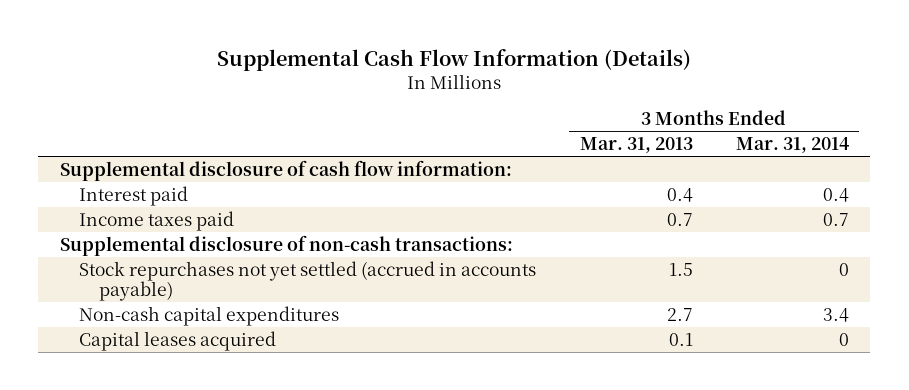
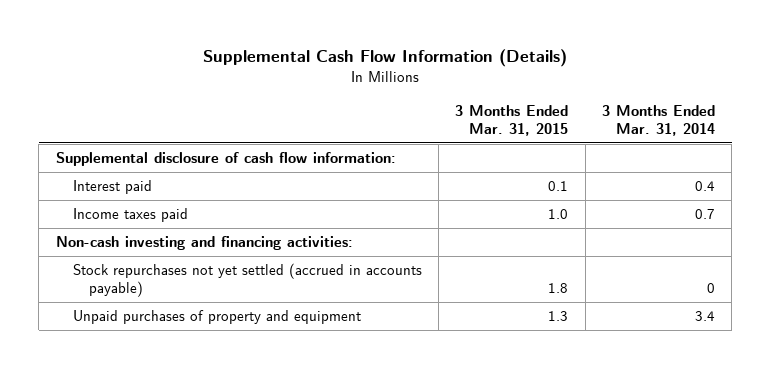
[579,137,693,154] Mar. 31, 2013 -> none
none -> [455,105,569,136] 3 Months Ended Mar. 31, 2015
[60,234,514,256] Supplemental disclosure of non-cash transactions: -> [55,236,353,251] Non-cash investing and financing activities:
[79,330,277,351] Capital leases acquired -> none
[79,305,340,326] Non-cash capital expenditures -> [72,310,361,325] Unpaid purchases of property and equipment

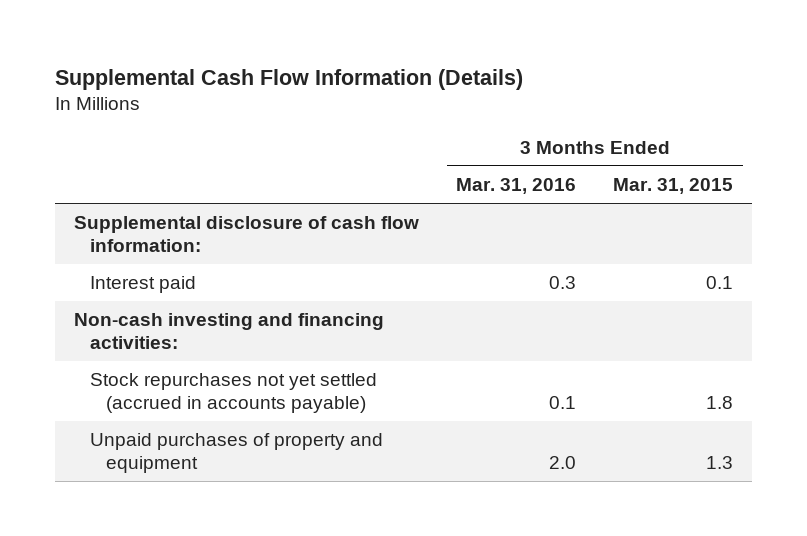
[602,105,716,136] 3 Months Ended Mar. 31, 2014 -> none
none -> [456,178,577,195] Mar. 31, 2016
[72,208,188,223] Income taxes paid -> none

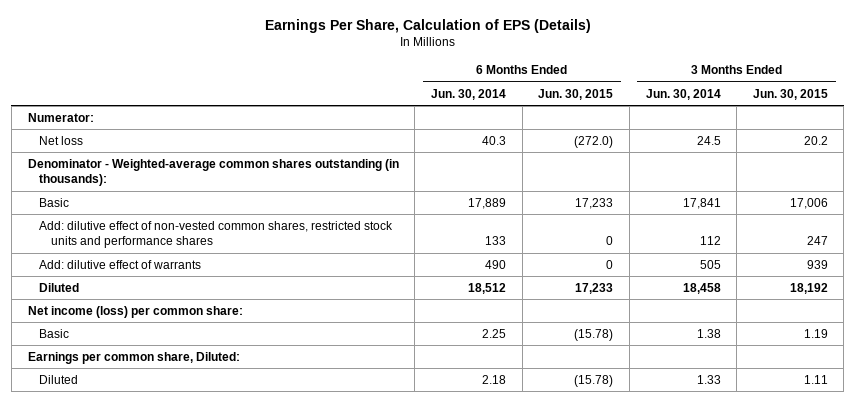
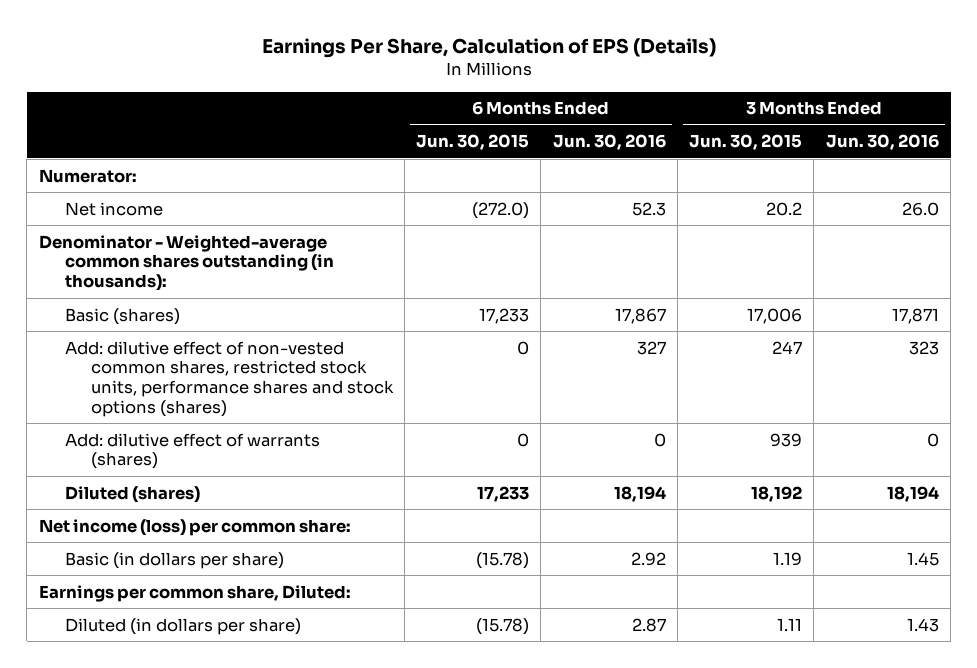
[430,88,506,100] Jun. 30, 2014 -> none
[645,88,721,100] Jun. 30, 2014 -> none
none -> [552,134,666,151] Jun. 30, 2016
none -> [825,134,939,151] Jun. 30, 2016
[39,135,84,145] Net loss -> [64,201,163,216] Net income
[39,197,70,207] Basic -> [64,307,180,325] Basic (shares)
[39,220,394,249] Add: dilutive effect of non-vested common shares, restricted stock units and performance shares -> [64,340,394,417] Add: dilutive effect of non-vested common shares, restricted stock units, performance shares and stock options (shares)
[39,259,202,269] Add: dilutive effect of warrants -> [64,432,320,470] Add: dilutive effect of warrants (shares)
[39,282,80,292] Diluted -> [64,485,200,503] Diluted (shares)
[39,328,70,338] Basic -> [64,551,284,569] Basic (in dollars per share)
[39,374,79,384] Diluted -> [64,617,301,635] Diluted (in dollars per share)

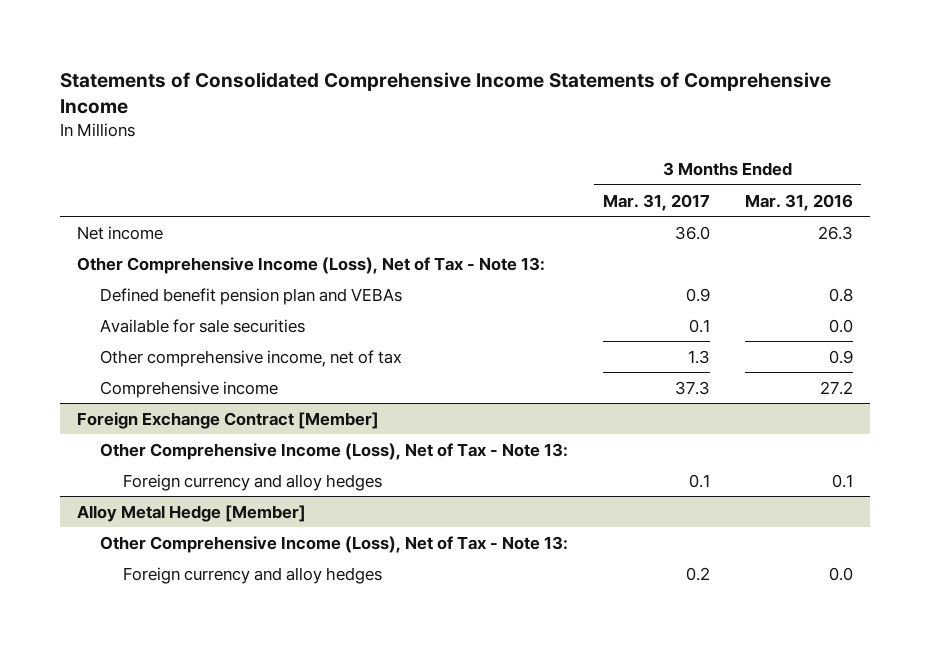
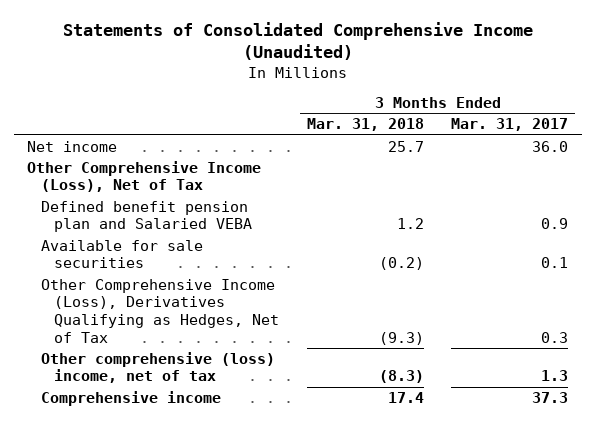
[59,71,831,115] Statements of Consolidated Comprehensive Income Statements of Comprehensive Income -> [62,21,533,61] Statements of Consolidated Comprehensive Income (Unaudited)
[744,193,853,211] Mar. 31, 2016 -> none
none -> [306,118,424,132] Mar. 31, 2018
[77,256,546,274] Other Comprehensive Income (Loss), Net of Tax - Note 13: -> [27,160,262,193] Other Comprehensive Income (Loss), Net of Tax
[99,287,402,305] Defined benefit pension plan and VEBAs -> [40,200,253,233] Defined benefit pension plan and Salaried VEBA
none -> [40,278,280,343] Other Comprehensive Income (Loss), Derivatives Qualifying as Hedges, Net of Tax
[99,349,402,367] Other comprehensive income, net of tax -> [40,351,275,384] Other comprehensive (loss) income, net of tax
[77,411,380,429] Foreign Exchange Contract [Member] -> none
[99,442,568,460] Other Comprehensive Income (Loss), Net of Tax - Note 13: -> none
[122,473,382,491] Foreign currency and alloy hedges -> none
[77,504,307,522] Alloy Metal Hedge [Member] -> none
[99,535,568,553] Other Comprehensive Income (Loss), Net of Tax - Note 13: -> none
[122,566,382,584] Foreign currency and alloy hedges -> none

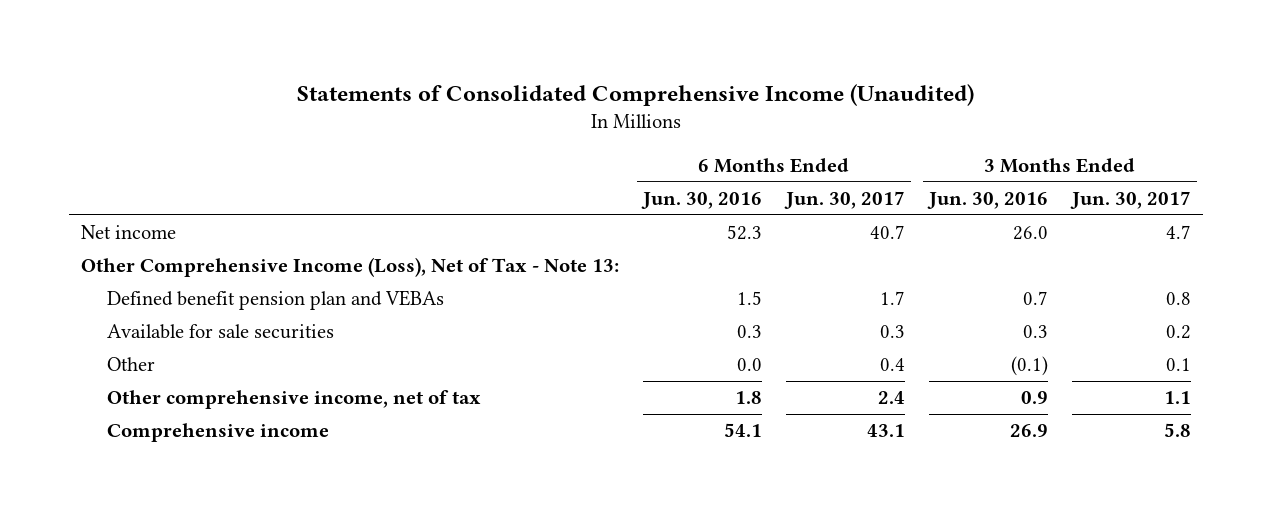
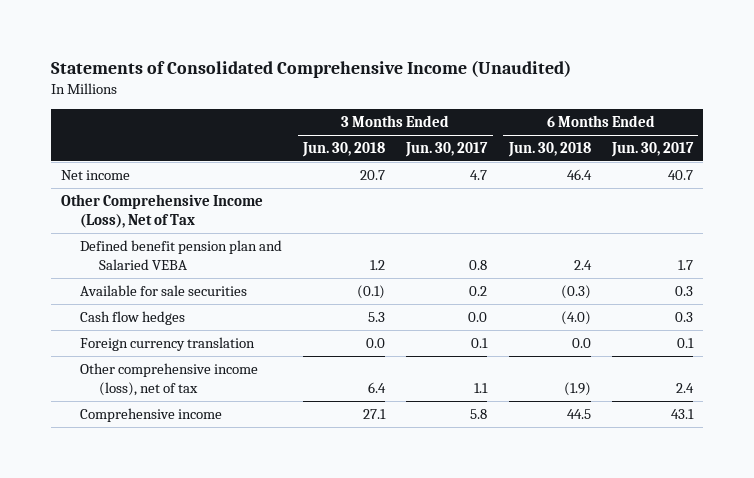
[641,191,763,209] Jun. 30, 2016 -> none
[926,191,1048,209] Jun. 30, 2016 -> none
none -> [302,142,386,158] Jun. 30, 2018
none -> [507,142,591,158] Jun. 30, 2018
[81,257,620,278] Other Comprehensive Income (Loss), Net of Tax - Note 13: -> [61,194,264,229] Other Comprehensive Income (Loss), Net of Tax
[106,290,444,311] Defined benefit pension plan and VEBAs -> [80,240,283,271] Defined benefit pension plan and Salaried VEBA
[106,357,155,372] Other -> none
none -> [80,311,186,326] Cash flow hedges
none -> [80,337,256,352] Foreign currency translation
[106,390,481,410] Other comprehensive income, net of tax -> [80,363,259,397] Other comprehensive income (loss), net of tax

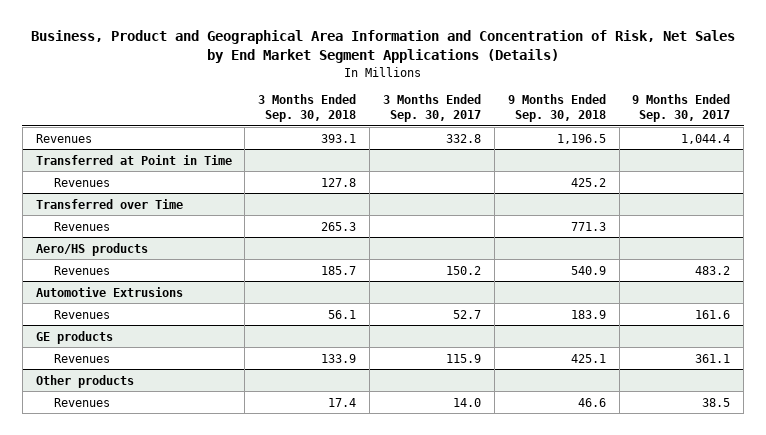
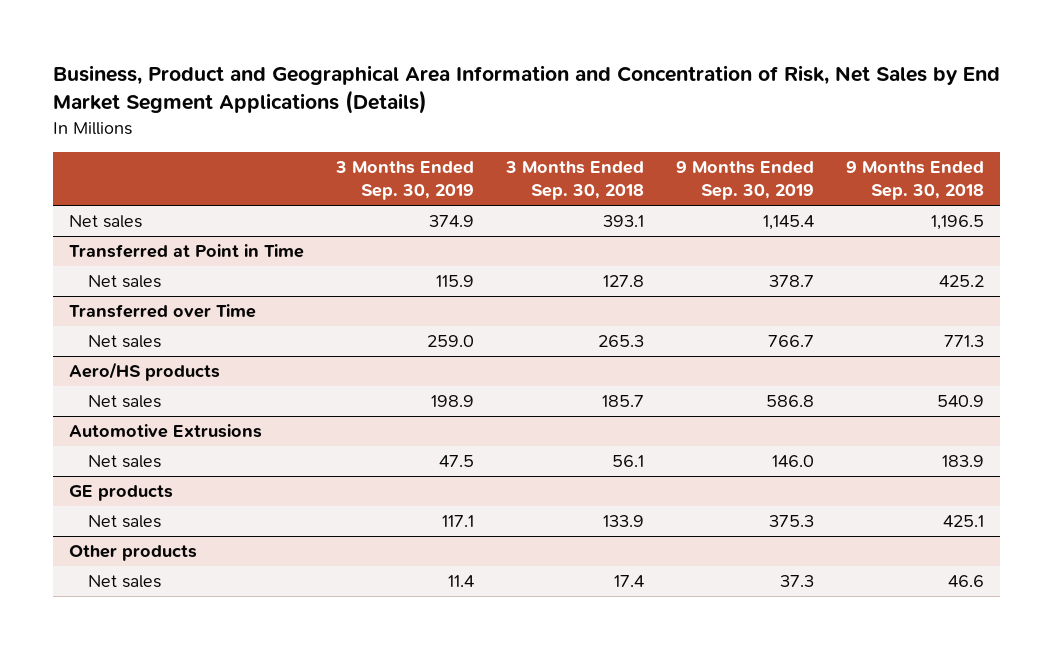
[382,94,481,123] 3 Months Ended Sep. 30, 2017 -> none
[632,94,731,123] 9 Months Ended Sep. 30, 2017 -> none
none -> [335,161,475,201] 3 Months Ended Sep. 30, 2019
none -> [676,161,815,201] 9 Months Ended Sep. 30, 2019
[35,133,92,143] Revenues -> [68,215,142,229] Net sales
[53,177,110,187] Revenues -> [87,275,161,289] Net sales
[53,221,110,231] Revenues -> [87,335,161,349] Net sales
[53,265,110,275] Revenues -> [87,395,161,409] Net sales
[53,309,110,319] Revenues -> [87,455,161,469] Net sales
[53,353,110,363] Revenues -> [87,515,161,529] Net sales
[53,397,110,407] Revenues -> [87,575,161,589] Net sales

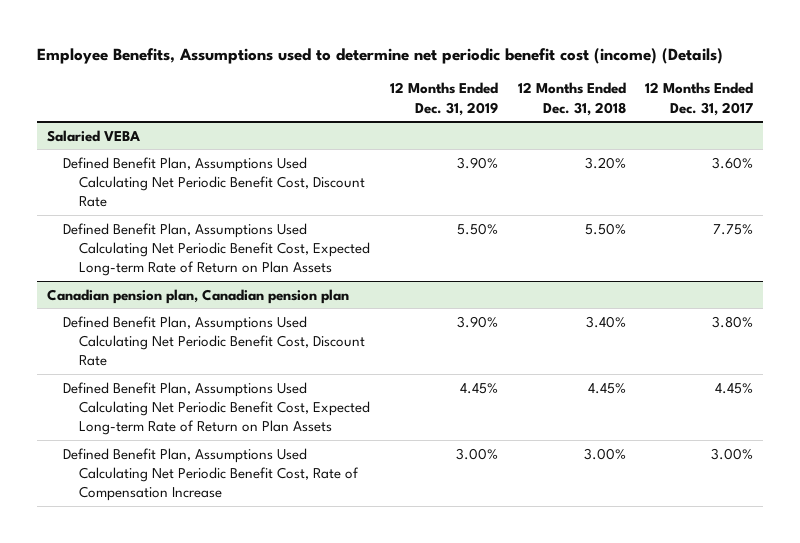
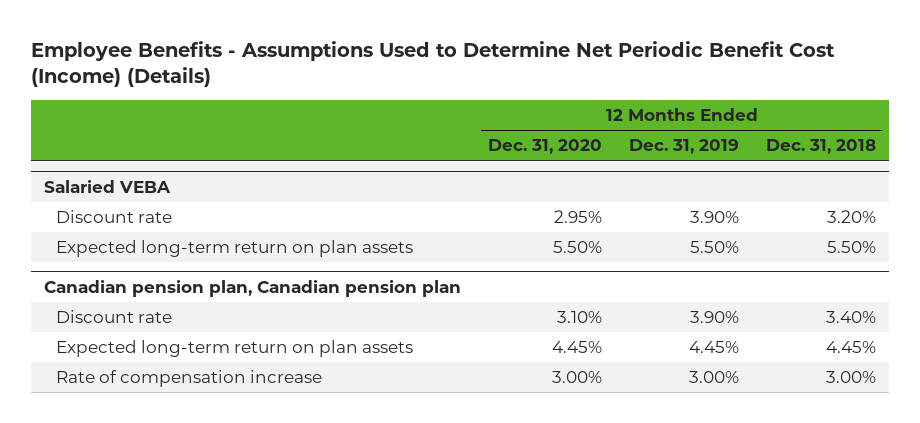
[36,48,723,65] Employee Benefits, Assumptions used to determine net periodic benefit cost (income) (Details) -> [30,40,835,87] Employee Benefits - Assumptions Used to Determine Net Periodic Benefit Cost (Income) (Details)
[645,82,754,116] 12 Months Ended Dec. 31, 2017 -> none
none -> [487,139,602,155] Dec. 31, 2020
[63,156,366,207] Defined Benefit Plan, Assumptions Used Calculating Net Periodic Benefit Cost, Discount Rate -> [56,210,173,224] Discount rate
[63,222,371,276] Defined Benefit Plan, Assumptions Used Calculating Net Periodic Benefit Cost, Expected Long-term Rate of Return on Plan Assets -> [56,240,414,258] Expected long-term return on plan assets
[63,315,366,366] Defined Benefit Plan, Assumptions Used Calculating Net Periodic Benefit Cost, Discount Rate -> [56,310,173,324] Discount rate
[63,381,371,435] Defined Benefit Plan, Assumptions Used Calculating Net Periodic Benefit Cost, Expected Long-term Rate of Return on Plan Assets -> [56,340,414,358] Expected long-term return on plan assets
[63,447,360,501] Defined Benefit Plan, Assumptions Used Calculating Net Periodic Benefit Cost, Rate of Compensation Increase -> [56,370,323,388] Rate of compensation increase

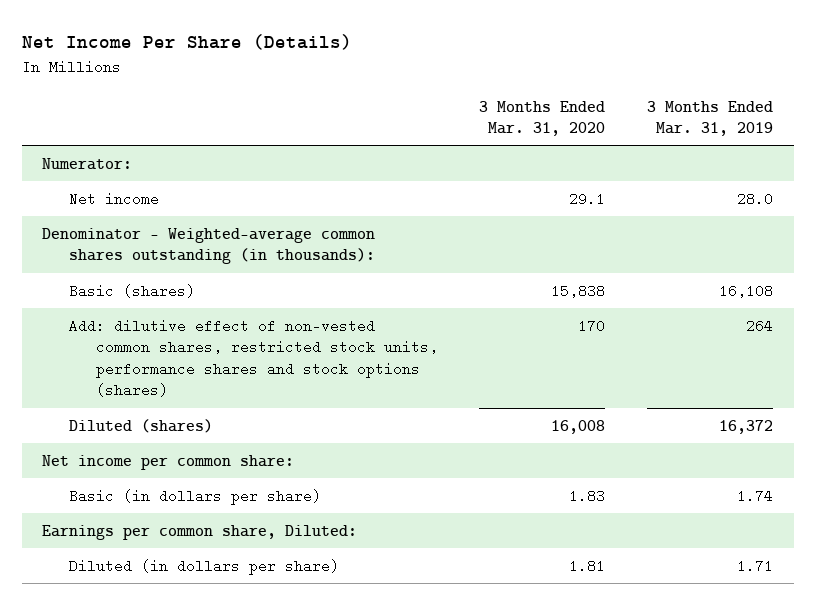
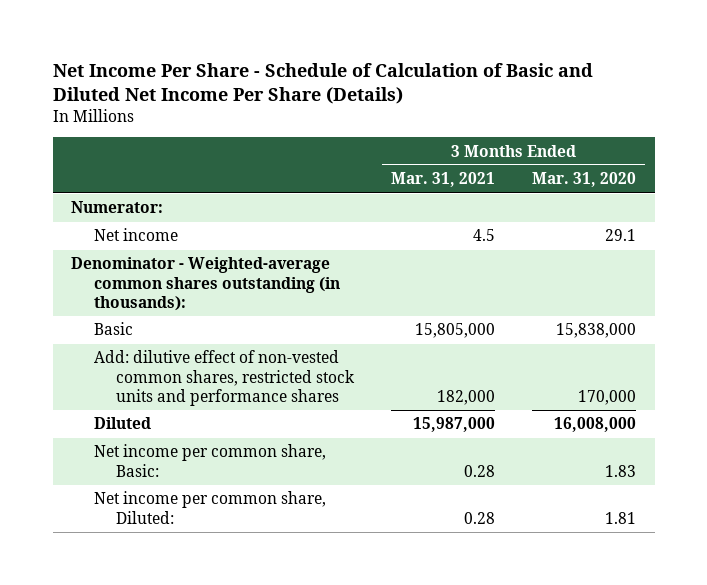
[21,34,352,51] Net Income Per Share (Details) -> [52,62,593,104] Net Income Per Share - Schedule of Calculation of Basic and Diluted Net Income Per Share (Details)
[646,100,773,137] 3 Months Ended Mar. 31, 2019 -> none
none -> [391,172,496,188] Mar. 31, 2021
[42,454,295,470] Net income per common share: -> none
[42,524,358,540] Earnings per common share, Diluted: -> none
[69,283,196,298] Basic (shares) -> [93,322,133,336] Basic
[551,283,606,298] 15,838 -> [556,323,637,339] 15,838,000
[69,318,438,398] Add: dilutive effect of non-vested common shares, restricted stock units, performance shares and stock options (shares) -> [93,350,356,406] Add: dilutive effect of non-vested common shares, restricted stock units and performance shares
[578,318,606,333] 170 -> [578,389,637,405] 170,000
[69,418,214,433] Diluted (shares) -> [93,417,151,430] Diluted
[551,419,606,434] 16,008 -> [554,417,637,433] 16,008,000
[69,488,322,505] Basic (in dollars per share) -> [93,444,326,477] Net income per common share, Basic:
[69,558,340,575] Diluted (in dollars per share) -> [93,491,326,524] Net income per common share, Diluted:

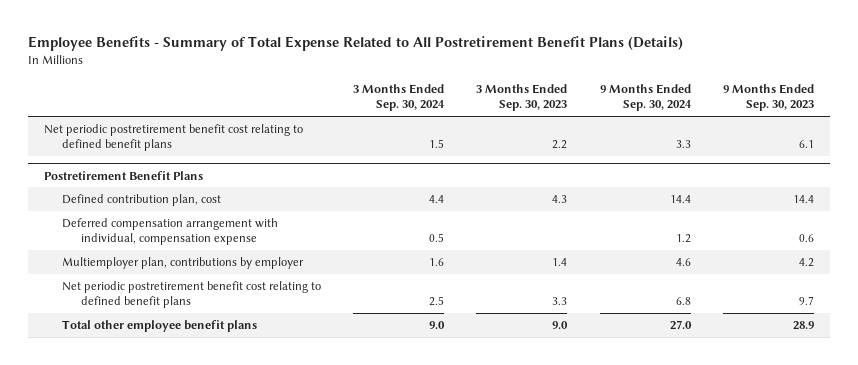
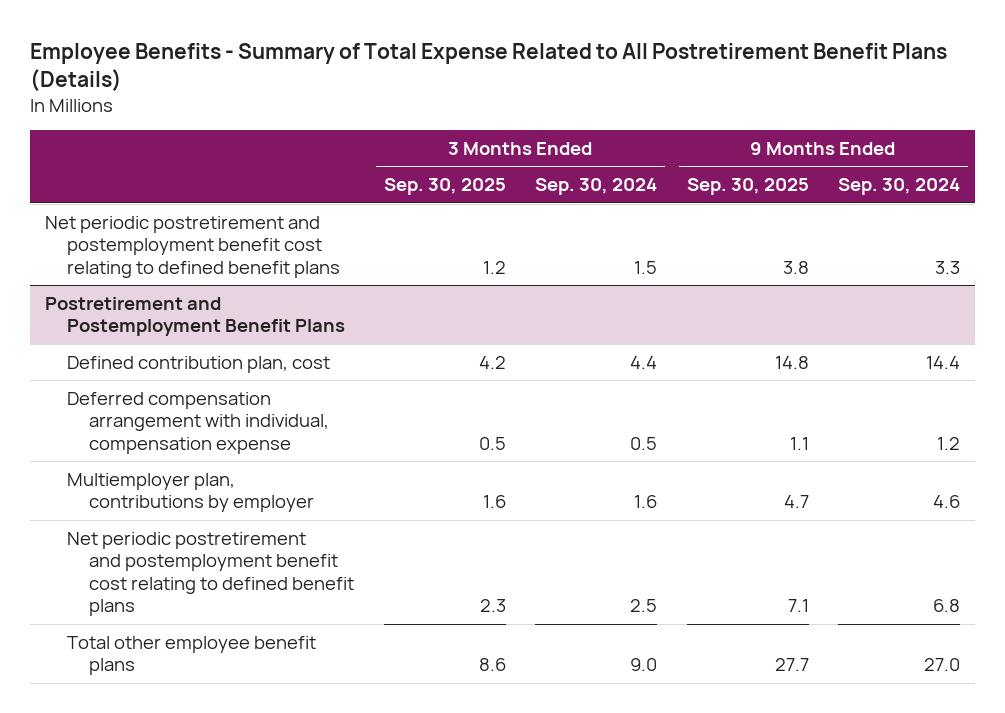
[476,83,568,112] 3 Months Ended Sep. 30, 2023 -> none
[722,83,814,112] 9 Months Ended Sep. 30, 2023 -> none
none -> [383,178,506,196] Sep. 30, 2025
none -> [686,178,809,196] Sep. 30, 2025
[43,123,303,152] Net periodic postretirement benefit cost relating to defined benefit plans -> [44,215,341,278] Net periodic postretirement and postemployment benefit cost relating to defined benefit plans
[43,170,203,180] Postretirement Benefit Plans -> [44,296,346,337] Postretirement and Postemployment Benefit Plans
[62,280,322,309] Net periodic postretirement benefit cost relating to defined benefit plans -> [67,531,355,617] Net periodic postretirement and postemployment benefit cost relating to defined benefit plans

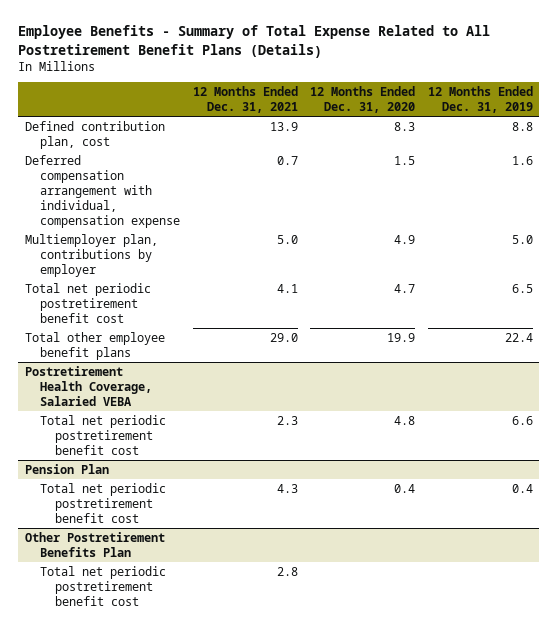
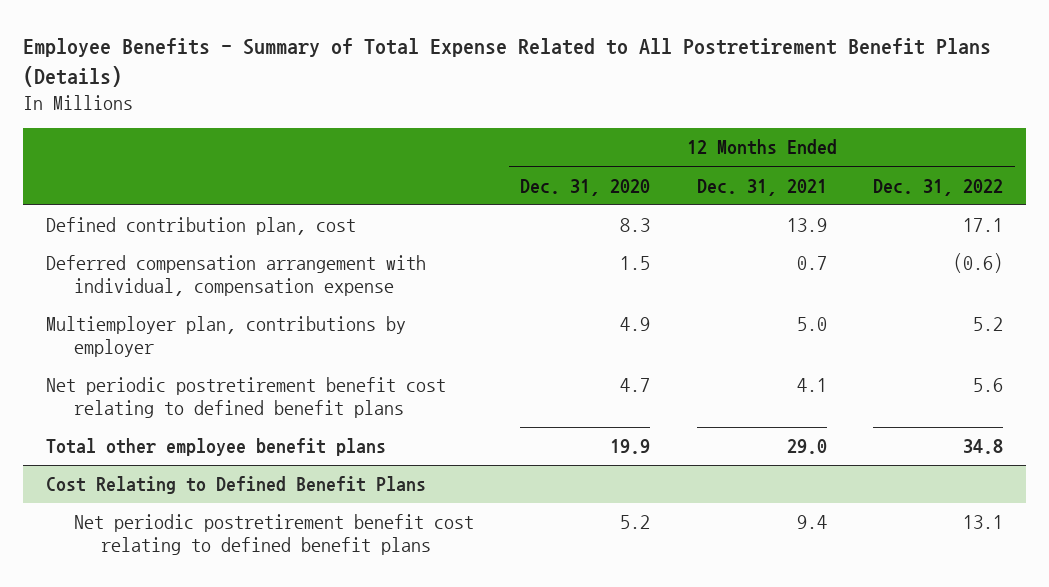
[427,86,533,114] 12 Months Ended Dec. 31, 2019 -> none
none -> [873,178,1004,196] Dec. 31, 2022
[24,282,151,323] Total net periodic postretirement benefit cost -> [46,377,447,419] Net periodic postretirement benefit cost relating to defined benefit plans
[24,365,152,406] Postretirement Health Coverage, Salaried VEBA -> none
[24,463,109,474] Pension Plan -> none
[39,482,166,523] Total net periodic postretirement benefit cost -> none
[24,531,165,557] Other Postretirement Benefits Plan -> none
[39,565,166,606] Total net periodic postretirement benefit cost -> none
none -> [46,476,427,495] Cost Relating to Defined Benefit Plans
[39,414,166,455] Total net periodic postretirement benefit cost -> [73,514,474,556] Net periodic postretirement benefit cost relating to defined benefit plans
[276,415,298,425] 2.3 -> [796,515,827,530] 9.4
[394,415,416,425] 4.8 -> [620,515,651,530] 5.2

